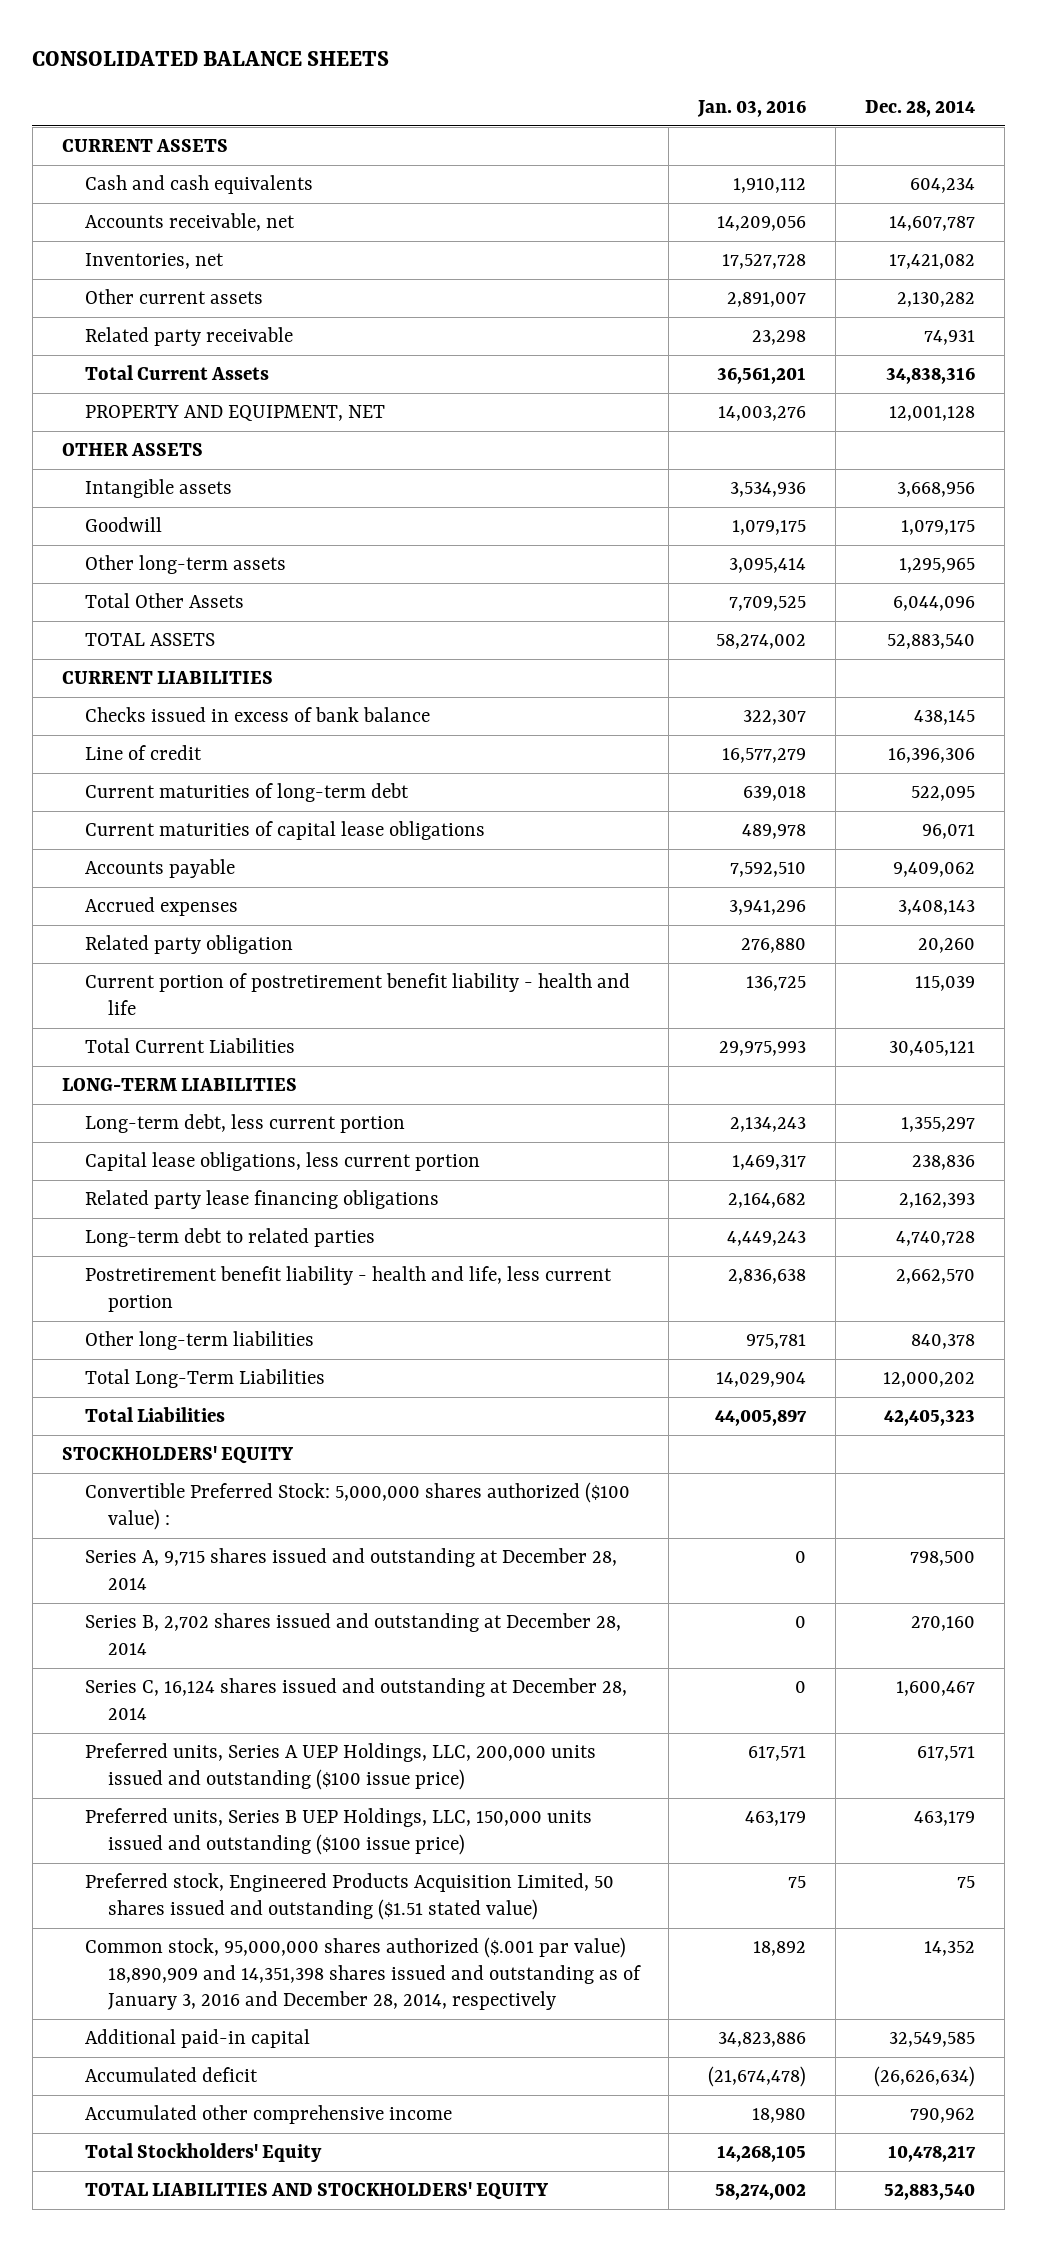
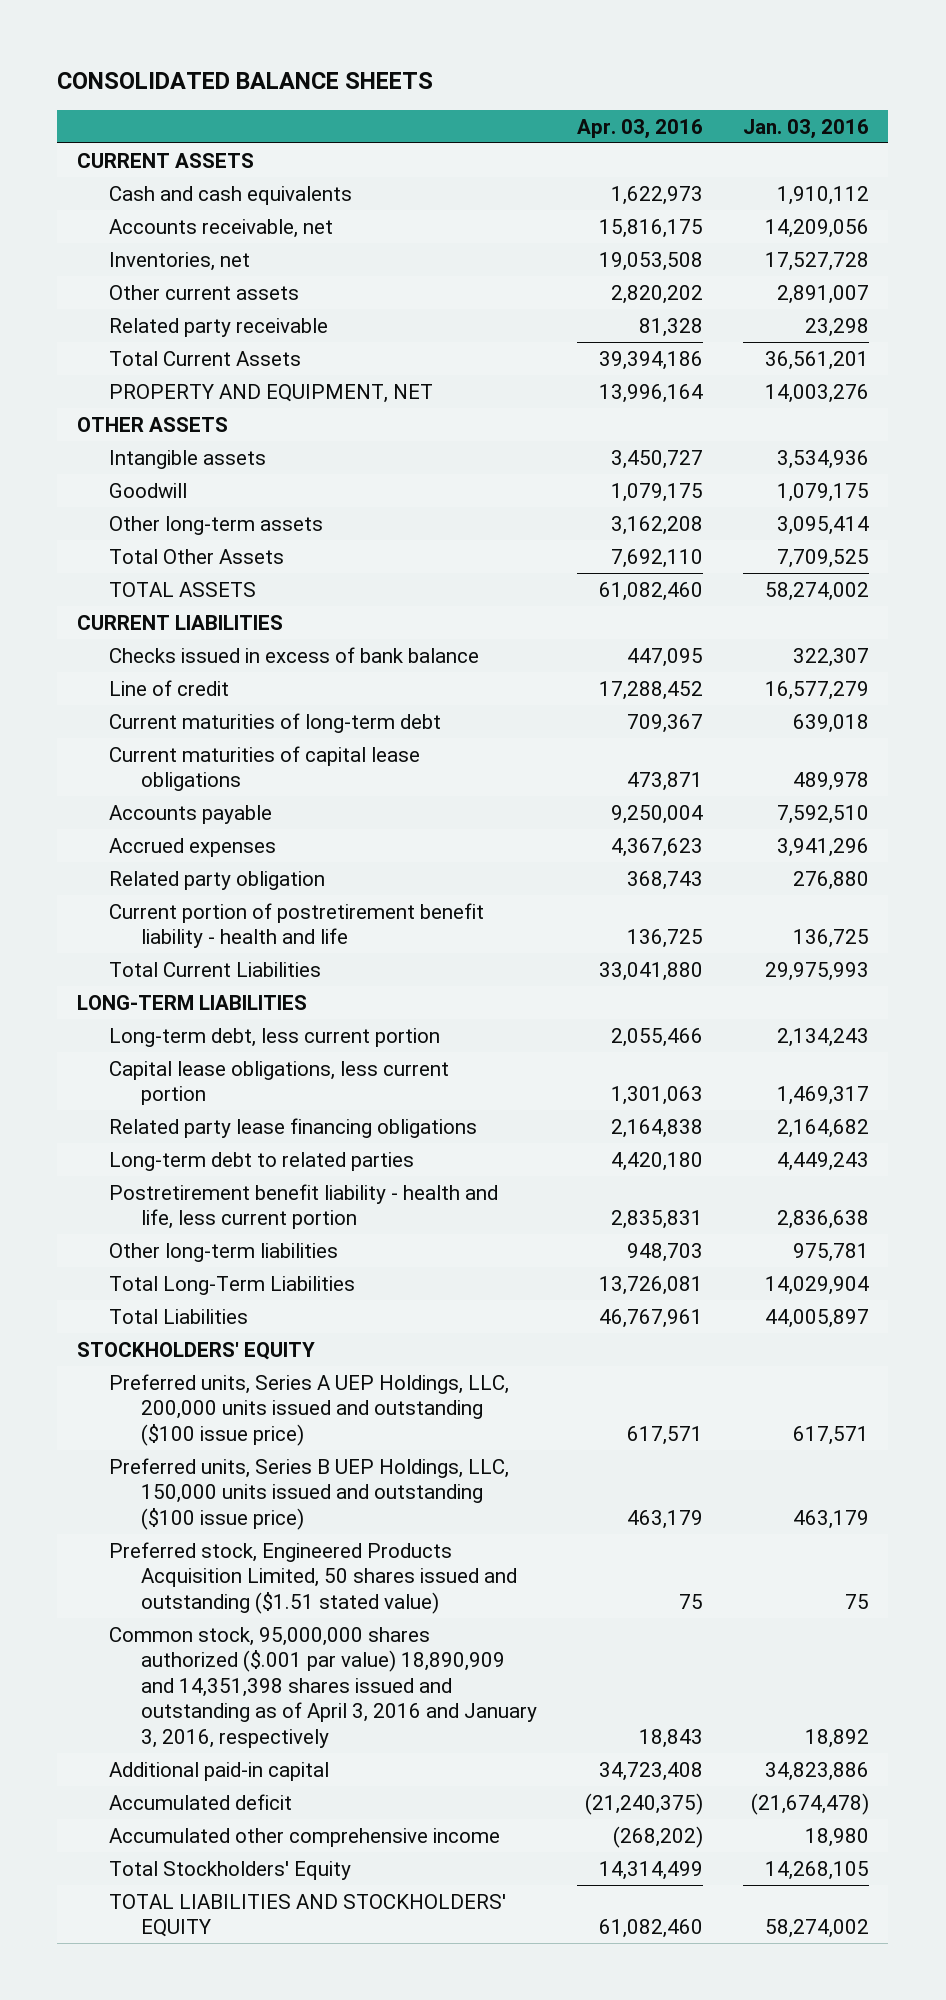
[865,99,976,117] Dec. 28, 2014 -> none
none -> [576,118,703,139] Apr. 03, 2016
[84,1482,630,1530] Convertible Preferred Stock: 5,000,000 shares authorized ($100 value) : -> none
[84,1548,617,1590] Series A, 9,715 shares issued and outstanding at December 28, 2014 -> none
[84,1613,621,1655] Series B, 2,702 shares issued and outstanding at December 28, 2014 -> none
[84,1678,627,1720] Series C, 16,124 shares issued and outstanding at December 28, 2014 -> none
[84,1937,641,2011] Common stock, 95,000,000 shares authorized ($.001 par value) 18,890,909 and 14,351,398 shares issued and outstanding as of January 3, 2016 and December 28, 2014, respectively -> [109,1626,538,1748] Common stock, 95,000,000 shares authorized ($.001 par value) 18,890,909 and 14,351,398 shares issued and outstanding as of April 3, 2016 and January 3, 2016, respectively

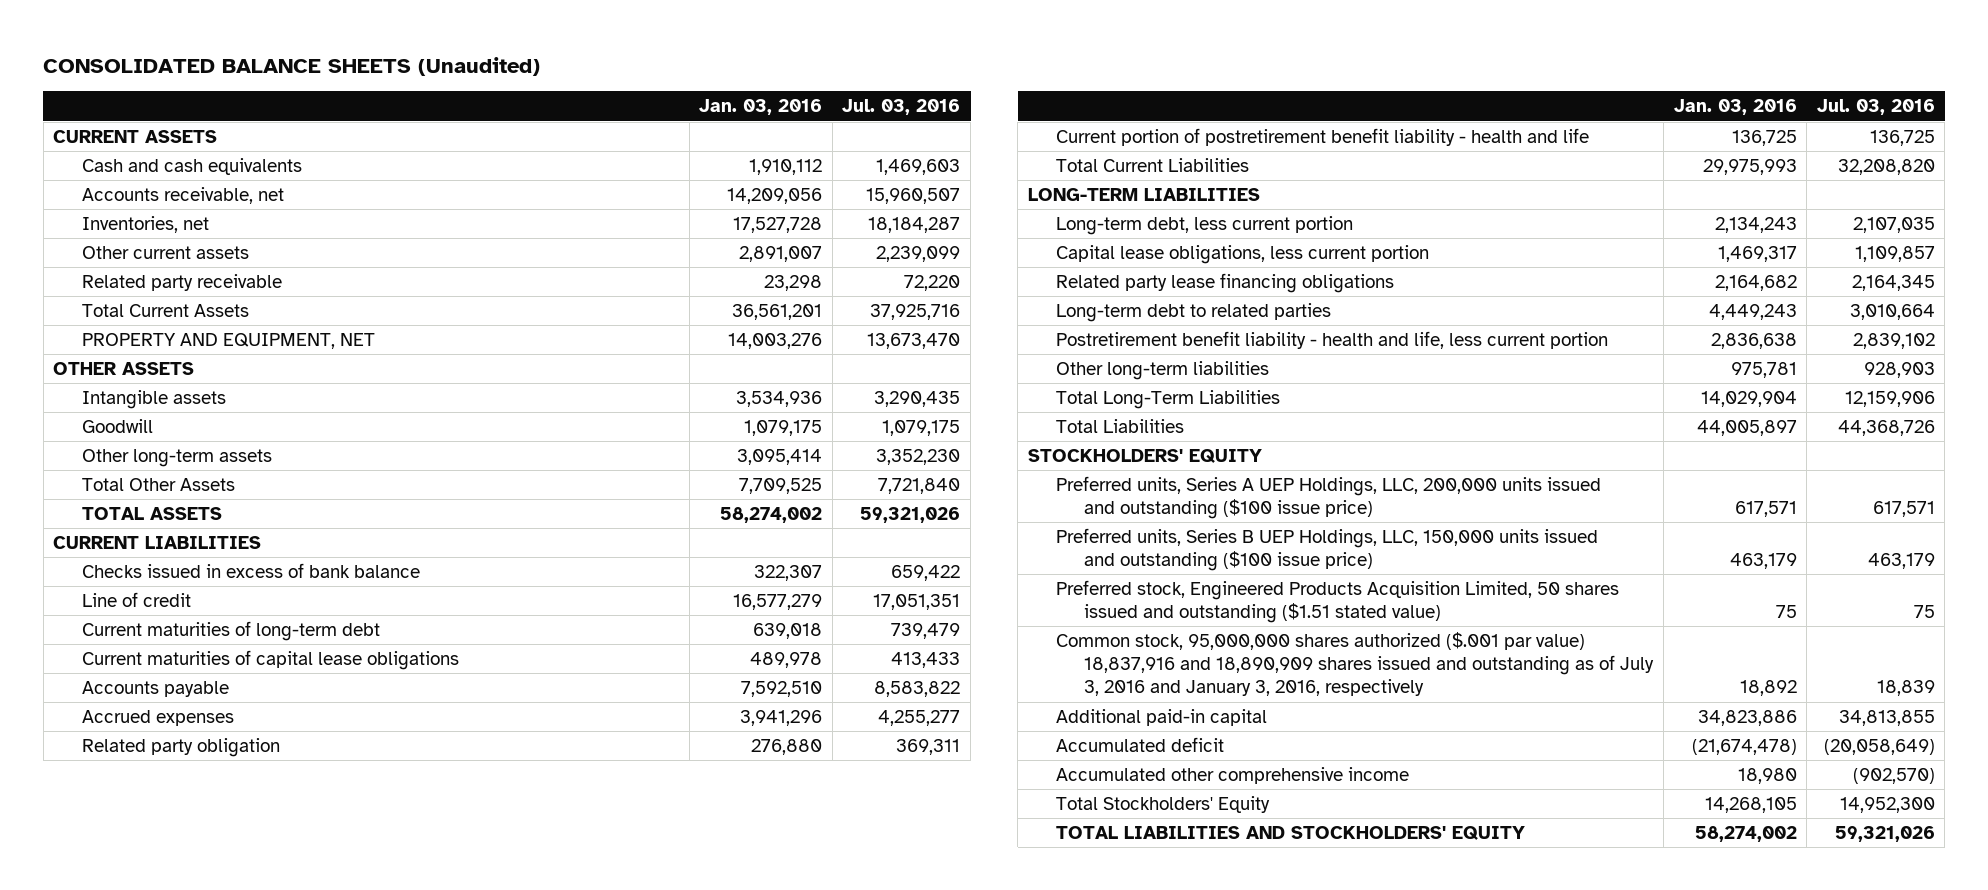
[57,72,434,90] CONSOLIDATED BALANCE SHEETS -> [43,56,541,76] CONSOLIDATED BALANCE SHEETS (Unaudited)
[576,118,703,139] Apr. 03, 2016 -> none
none -> [842,99,961,116] Jul. 03, 2016
[109,1626,538,1748] Common stock, 95,000,000 shares authorized ($.001 par value) 18,890,909 and 14,351,398 shares issued and outstanding as of April 3, 2016 and January 3, 2016, respectively -> [1056,631,1655,697] Common stock, 95,000,000 shares authorized ($.001 par value) 18,837,916 and 18,890,909 shares issued and outstanding as of July 3, 2016 and January 3, 2016, respectively

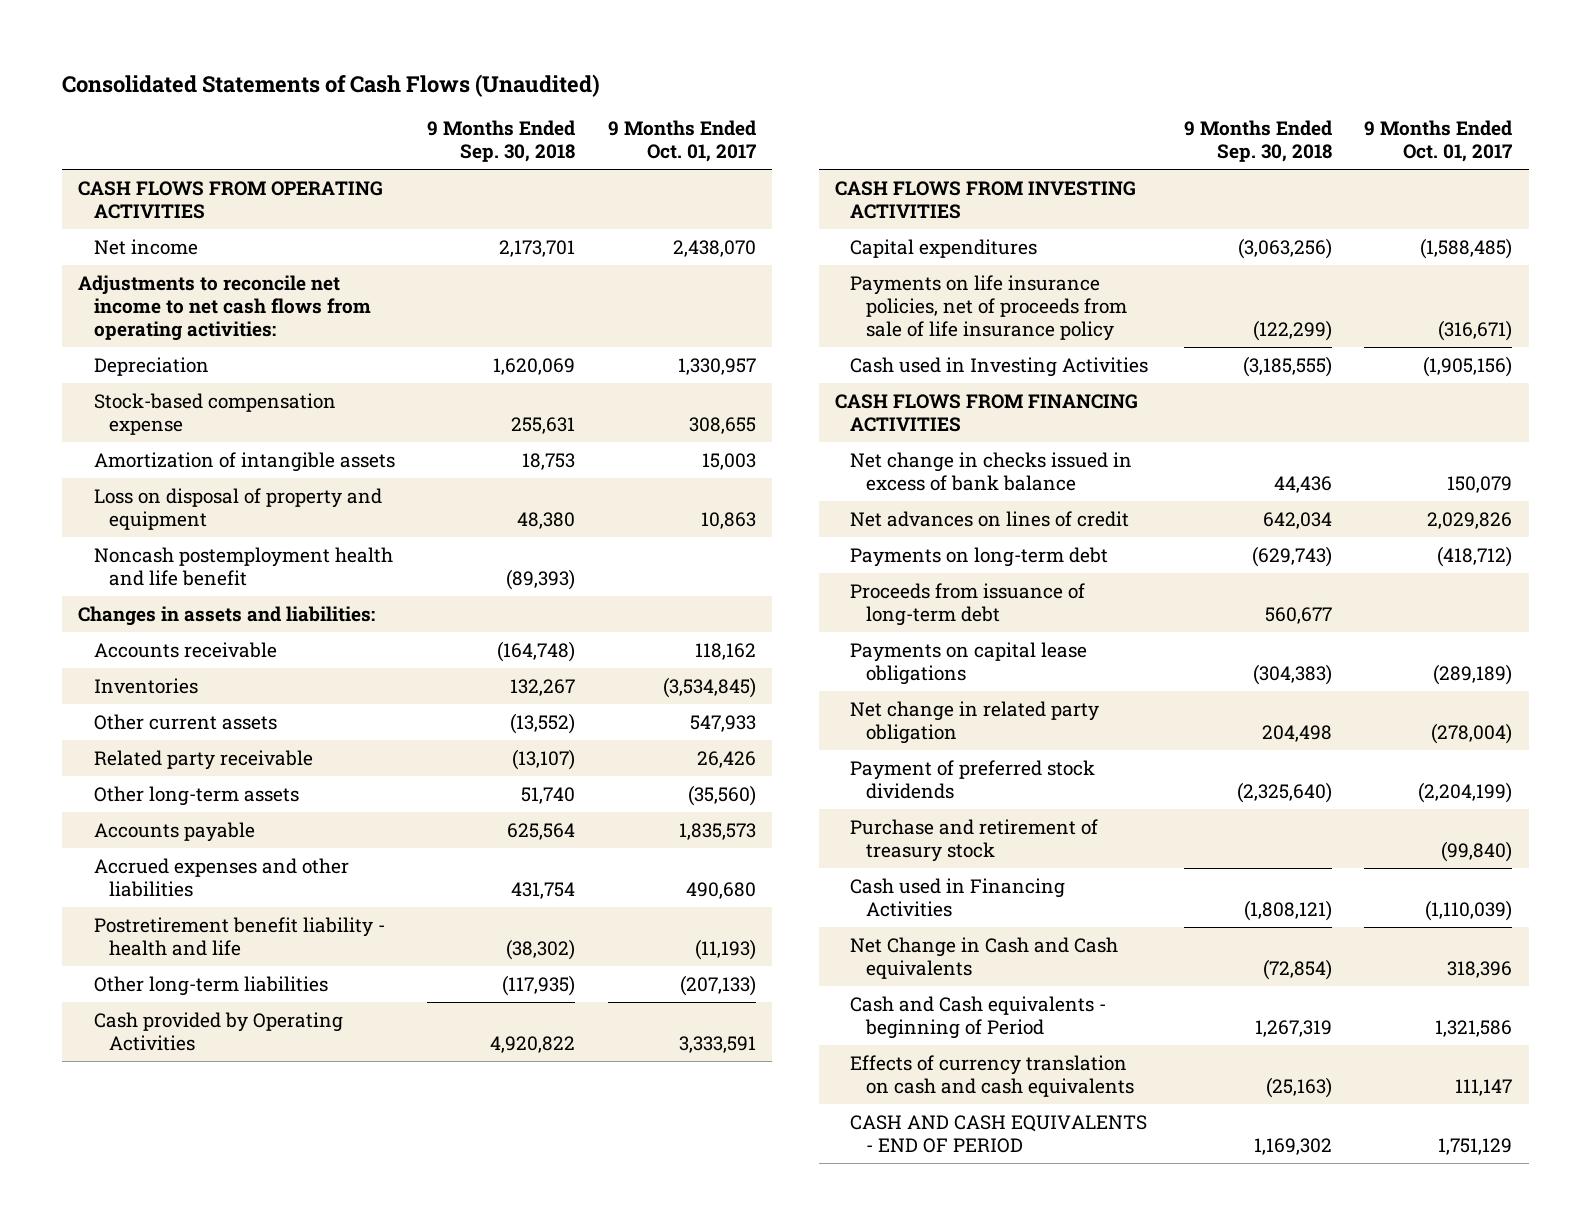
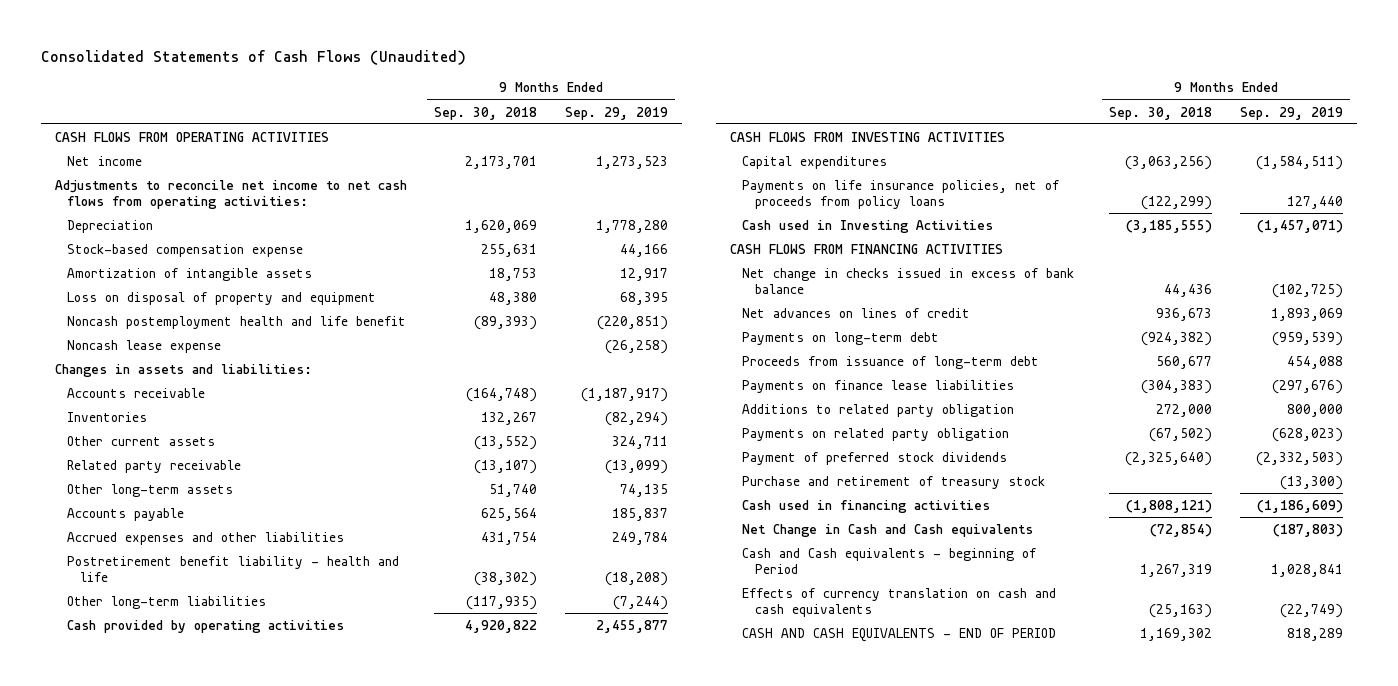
[607,120,756,163] 9 Months Ended Oct. 01, 2017 -> none
none -> [564,106,668,120] Sep. 29, 2019
none -> [67,339,222,353] Noncash lease expense
[93,1011,343,1051] Cash provided by Operating Activities -> [67,619,345,633] Cash provided by operating activities
[850,274,1127,342] Payments on life insurance policies, net of proceeds from sale of life insurance policy -> [742,179,1060,209] Payments on life insurance policies, net of proceeds from policy loans
[1262,511,1332,529] 642,034 -> [1156,307,1213,321] 936,673
[1251,545,1332,567] (629,743) -> [1141,331,1213,346] (924,382)
[850,700,1100,744] Net change in related party obligation -> none
[850,641,1088,685] Payments on capital lease obligations -> [742,379,1015,393] Payments on finance lease liabilities
none -> [742,403,1015,417] Additions to related party obligation
none -> [742,427,1010,441] Payments on related party obligation
[850,877,1066,917] Cash used in Financing Activities -> [742,499,991,513] Cash used in financing activities

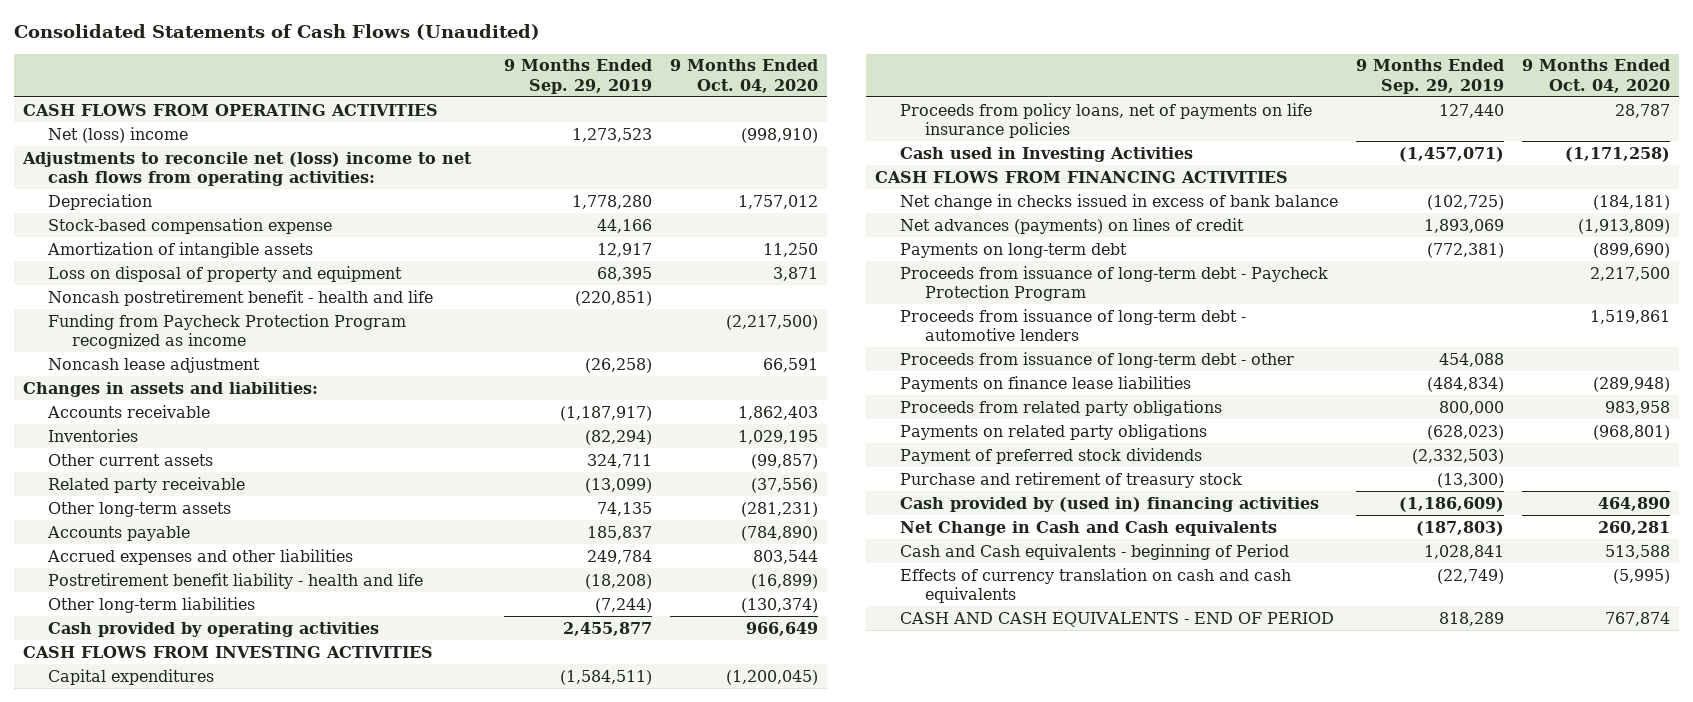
[434,106,538,120] Sep. 30, 2018 -> none
none -> [669,59,818,93] 9 Months Ended Oct. 04, 2020
[67,155,143,166] Net income -> [47,126,188,143] Net (loss) income
[54,179,407,209] Adjustments to reconcile net income to net cash flows from operating activities: -> [21,151,472,186] Adjustments to reconcile net (loss) income to net cash flows from operating activities:
[67,315,407,329] Noncash postemployment health and life benefit -> [47,289,433,306] Noncash postretirement benefit - health and life
none -> [47,313,406,349] Funding from Paycheck Protection Program recognized as income
[67,339,222,353] Noncash lease expense -> [47,356,260,373] Noncash lease adjustment
[742,179,1060,209] Payments on life insurance policies, net of proceeds from policy loans -> [899,102,1312,138] Proceeds from policy loans, net of payments on life insurance policies
[742,307,971,318] Net advances on lines of credit -> [899,217,1244,234] Net advances (payments) on lines of credit
[1272,331,1344,346] (959,539) -> [1427,242,1505,258] (772,381)
none -> [899,265,1328,301] Proceeds from issuance of long-term debt - Paycheck Protection Program
none -> [899,308,1246,341] Proceeds from issuance of long-term debt - automotive lenders
[742,355,1040,369] Proceeds from issuance of long-term debt -> [899,351,1294,368] Proceeds from issuance of long-term debt - other
[1272,379,1344,394] (297,676) -> [1427,376,1505,392] (484,834)
[742,403,1015,417] Additions to related party obligation -> [899,399,1222,416] Proceeds from related party obligations
[742,427,1010,441] Payments on related party obligation -> [899,423,1207,440] Payments on related party obligations
[742,499,991,513] Cash used in financing activities -> [899,496,1319,512] Cash provided by (used in) financing activities

